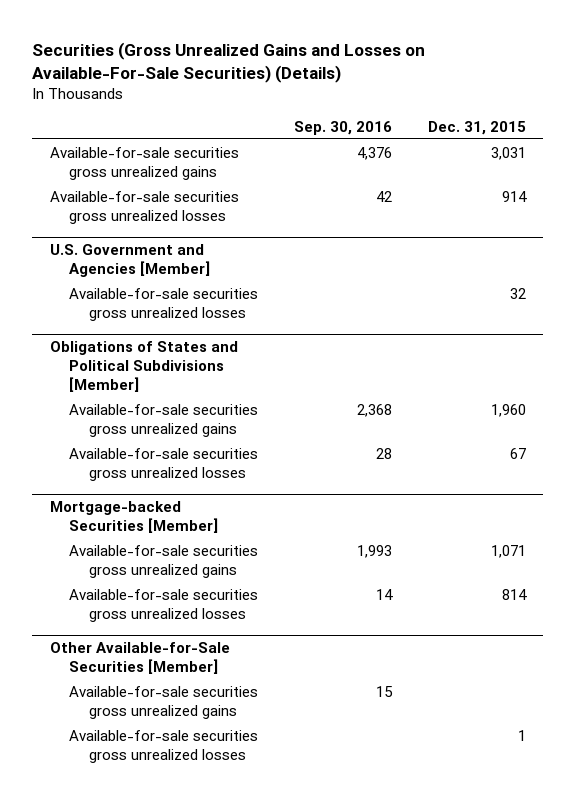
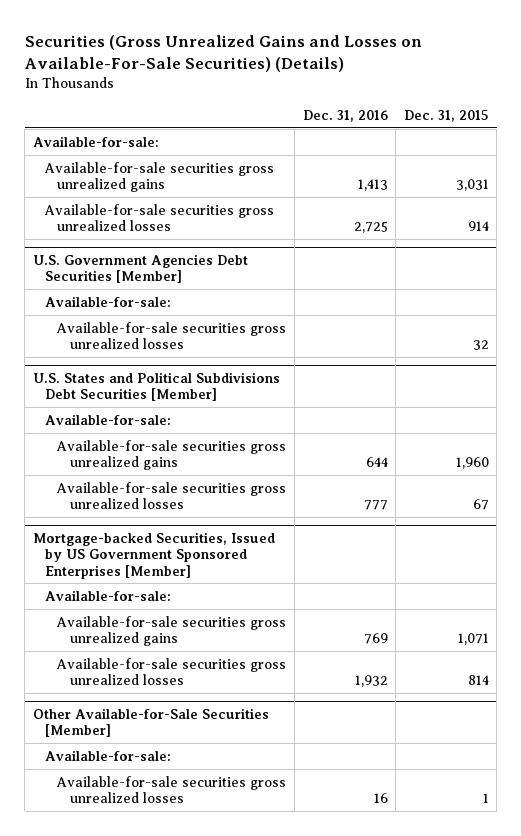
[293,120,392,135] Sep. 30, 2016 -> none
none -> [302,109,388,122] Dec. 31, 2016
none -> [32,135,159,147] Available-for-sale:
[50,244,211,278] U.S. Government and Agencies [Member] -> [32,253,248,284] U.S. Government Agencies Debt Securities [Member]
none -> [45,295,172,307] Available-for-sale:
[50,341,239,393] Obligations of States and Political Subdivisions [Member] -> [32,371,280,402] U.S. States and Political Subdivisions Debt Securities [Member]
none -> [45,413,172,425] Available-for-sale:
[50,501,219,534] Mortgage-backed Securities [Member] -> [32,531,275,579] Mortgage-backed Securities, Issued by US Government Sponsored Enterprises [Member]
none -> [45,589,172,601] Available-for-sale:
[69,685,259,719] Available-for-sale securities gross unrealized gains -> none
none -> [45,749,172,761] Available-for-sale:

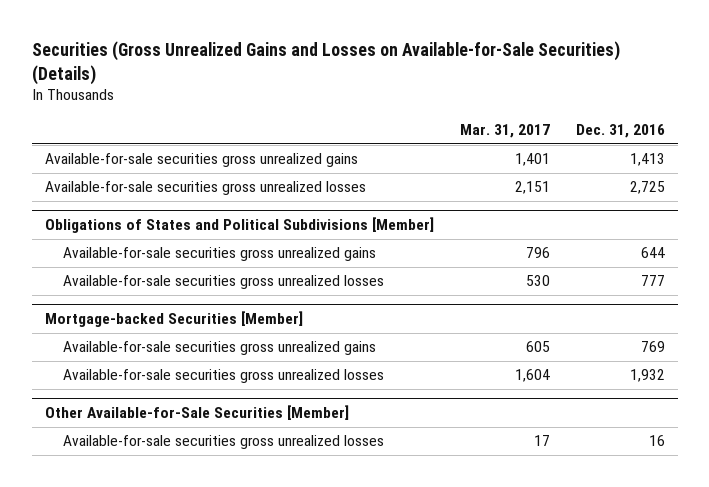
[24,34,422,72] Securities (Gross Unrealized Gains and Losses on Available-For-Sale Securities) (Details) -> [31,40,620,85] Securities (Gross Unrealized Gains and Losses on Available-for-Sale Securities) (Details)
[403,109,489,122] Dec. 31, 2015 -> none
none -> [459,124,550,139] Mar. 31, 2017
[32,135,159,147] Available-for-sale: -> none
[32,253,248,284] U.S. Government Agencies Debt Securities [Member] -> none
[45,295,172,307] Available-for-sale: -> none
[56,321,287,350] Available-for-sale securities gross unrealized losses -> none
[45,413,172,425] Available-for-sale: -> none
[32,371,280,402] U.S. States and Political Subdivisions Debt Securities [Member] -> [44,217,434,234] Obligations of States and Political Subdivisions [Member]
[45,589,172,601] Available-for-sale: -> none
[32,531,275,579] Mortgage-backed Securities, Issued by US Government Sponsored Enterprises [Member] -> [44,311,303,328] Mortgage-backed Securities [Member]
[45,749,172,761] Available-for-sale: -> none

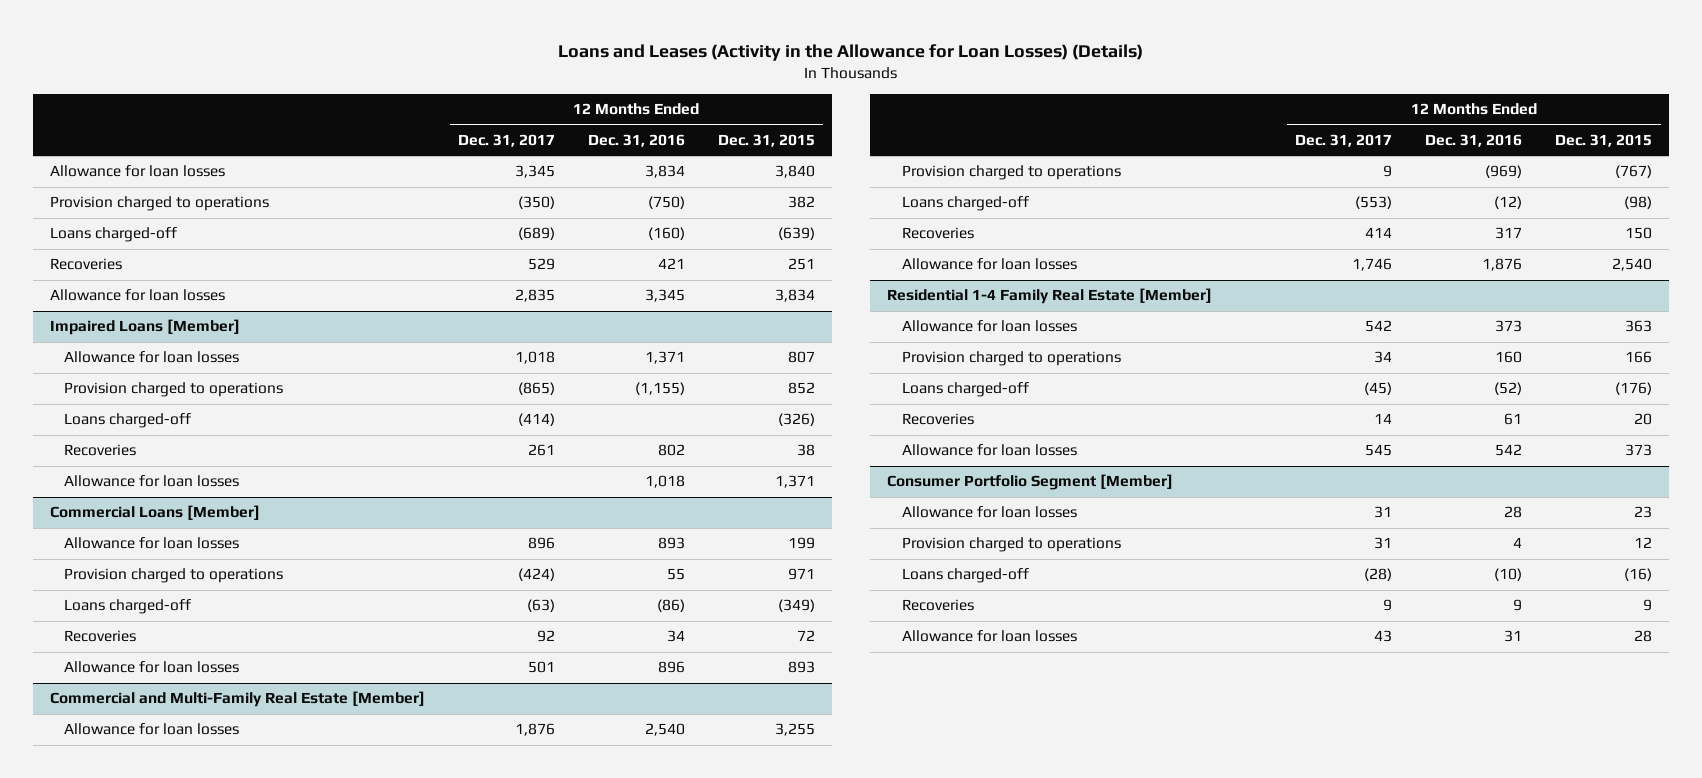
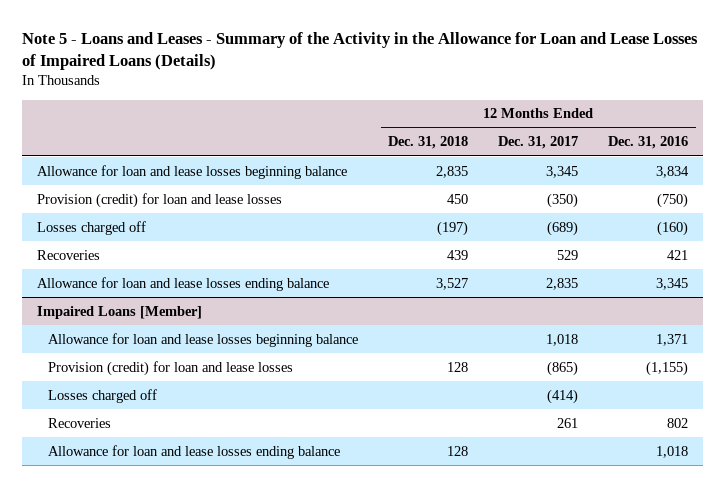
[558,44,1144,62] Loans and Leases (Activity in the Allowance for Loan Losses) (Details) -> [21,31,698,71] Note 5 - Loans and Leases - Summary of the Activity in the Allowance for Loan and Lease Losses of Impaired Loans (Details)
[717,133,815,147] Dec. 31, 2015 -> none
none -> [388,136,469,150] Dec. 31, 2018
[49,165,225,178] Allowance for loan losses -> [36,164,347,179] Allowance for loan and lease losses beginning balance
[49,196,269,212] Provision charged to operations -> [36,192,282,208] Provision (credit) for loan and lease losses
[49,227,177,243] Loans charged-off -> [36,220,146,235] Losses charged off
[49,289,225,302] Allowance for loan losses -> [36,276,329,291] Allowance for loan and lease losses ending balance
[64,351,240,364] Allowance for loan losses -> [48,332,359,347] Allowance for loan and lease losses beginning balance
[64,382,284,398] Provision charged to operations -> [48,360,294,376] Provision (credit) for loan and lease losses
[64,413,192,429] Loans charged-off -> [48,388,158,403] Losses charged off
[49,505,260,521] Commercial Loans [Member] -> none
[64,537,240,550] Allowance for loan losses -> none
[64,568,284,584] Provision charged to operations -> none
[64,599,192,615] Loans charged-off -> none
[64,630,137,643] Recoveries -> none
[64,661,240,674] Allowance for loan losses -> none
[49,691,425,708] Commercial and Multi-Family Real Estate [Member] -> none
[64,723,240,736] Allowance for loan losses -> none
[901,165,1121,181] Provision charged to operations -> none
[901,196,1029,212] Loans charged-off -> none
[901,227,974,240] Recoveries -> none
[901,258,1077,271] Allowance for loan losses -> none
[887,288,1213,305] Residential 1-4 Family Real Estate [Member] -> none
[901,320,1077,333] Allowance for loan losses -> none
[901,351,1121,367] Provision charged to operations -> none
[901,382,1029,398] Loans charged-off -> none
[901,413,974,426] Recoveries -> none
[901,444,1077,457] Allowance for loan losses -> none
[887,474,1174,491] Consumer Portfolio Segment [Member] -> none
[901,506,1077,519] Allowance for loan losses -> none
[901,537,1121,553] Provision charged to operations -> none
[901,568,1029,584] Loans charged-off -> none
[901,599,974,612] Recoveries -> none
[901,630,1077,643] Allowance for loan losses -> none
[64,475,240,488] Allowance for loan losses -> [48,444,341,459] Allowance for loan and lease losses ending balance

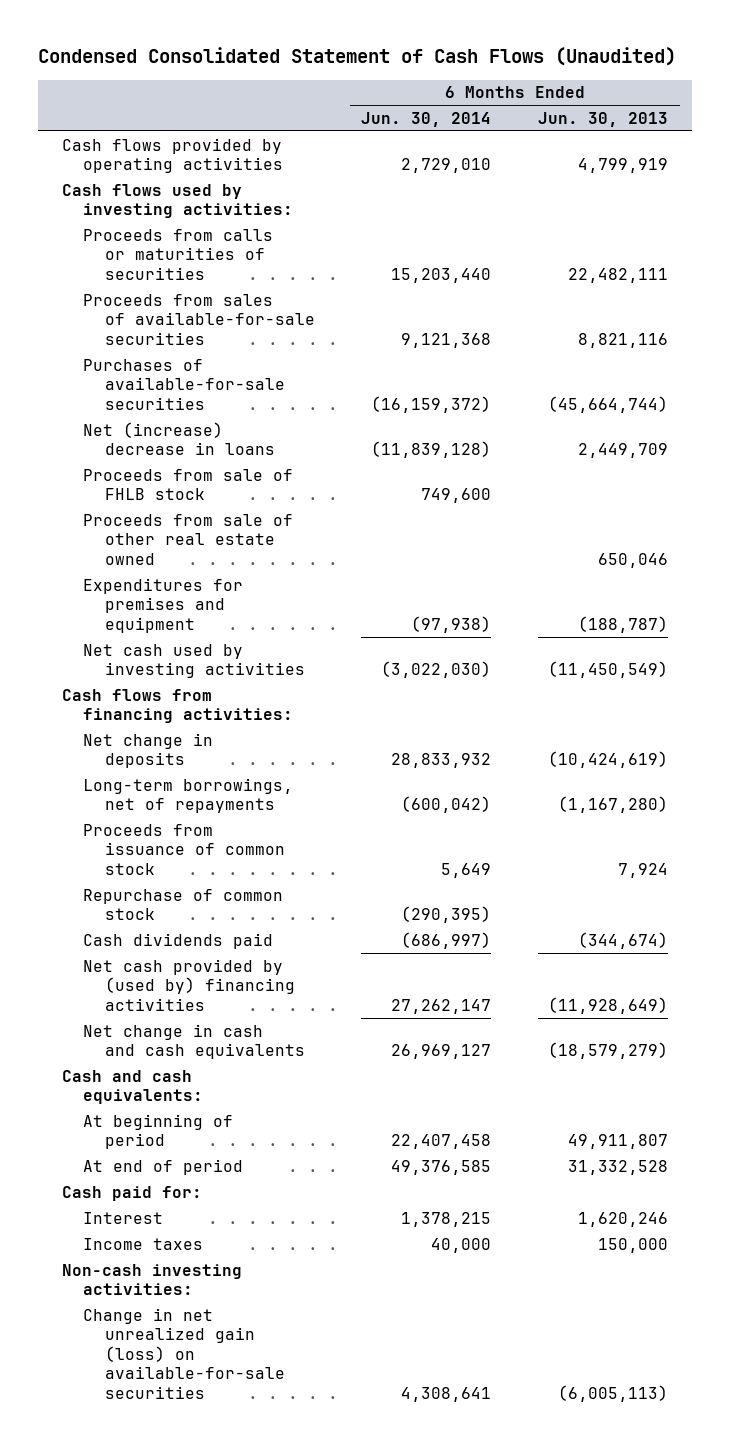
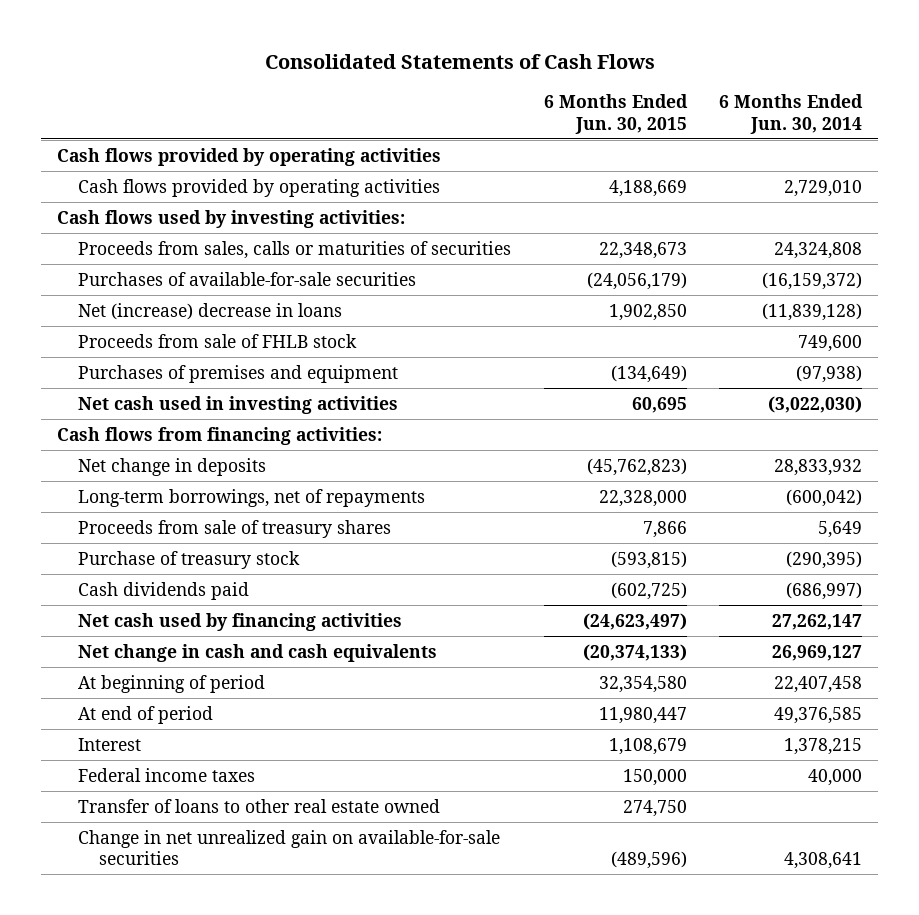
[38,47,677,67] Condensed Consolidated Statement of Cash Flows (Unaudited) -> [264,53,655,69] Consolidated Statements of Cash Flows
[538,112,669,128] Jun. 30, 2013 -> none
none -> [543,93,688,134] 6 Months Ended Jun. 30, 2015
none -> [57,147,442,166] Cash flows provided by operating activities
[83,293,315,345] Proceeds from sales of available-for-sale securities -> none
[83,228,274,280] Proceeds from calls or maturities of securities -> [78,240,512,259] Proceeds from sales, calls or maturities of securities
[391,267,492,283] 15,203,440 -> [773,241,862,259] 24,324,808
[83,513,294,565] Proceeds from sale of other real estate owned -> none
[83,577,244,633] Expenditures for premises and equipment -> [78,364,399,383] Purchases of premises and equipment
[83,643,305,679] Net cash used by investing activities -> [78,395,399,414] Net cash used in investing activities
[83,823,285,875] Proceeds from issuance of common stock -> [78,519,392,538] Proceeds from sale of treasury shares
[83,888,284,921] Repurchase of common stock -> [78,550,301,569] Purchase of treasury stock
[83,958,295,1011] Net cash provided by (used by) financing activities -> [78,612,403,631] Net cash used by financing activities
[61,1069,204,1105] Cash and cash equivalents: -> none
[61,1185,202,1201] Cash paid for: -> none
[61,1263,242,1296] Non-cash investing activities: -> none
[83,1237,204,1250] Income taxes -> [78,767,256,782] Federal income taxes
none -> [78,798,441,813] Transfer of loans to other real estate owned
[83,1307,285,1399] Change in net unrealized gain (loss) on available-for-sale securities -> [78,829,501,866] Change in net unrealized gain on available-for-sale securities

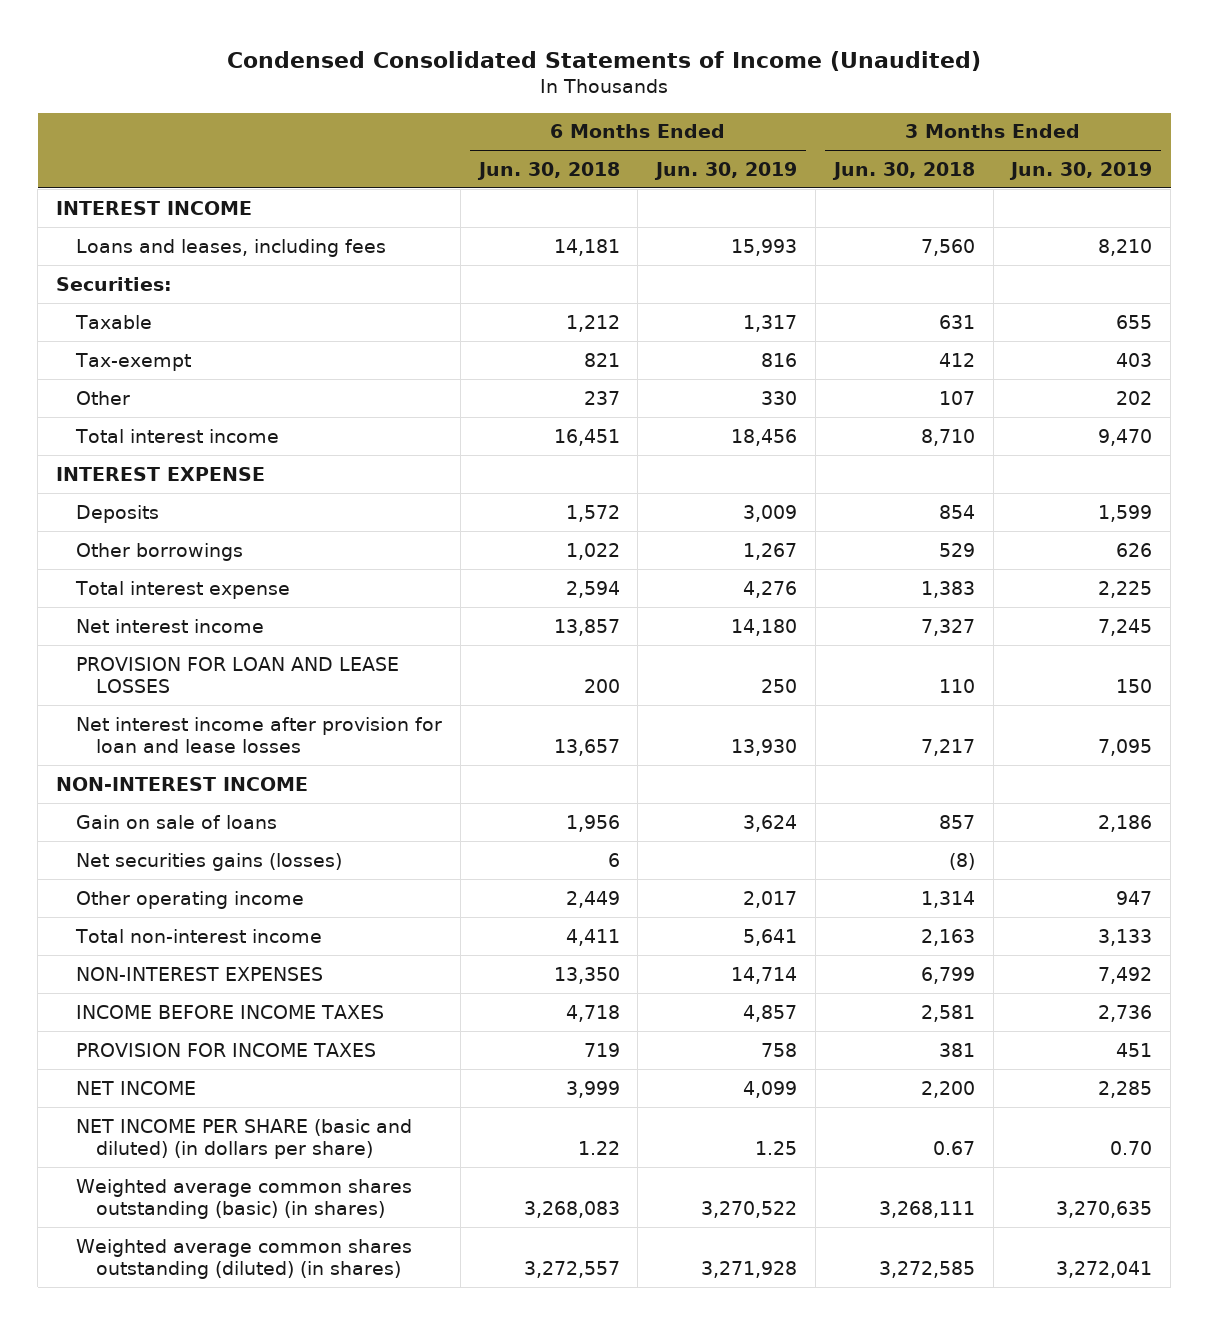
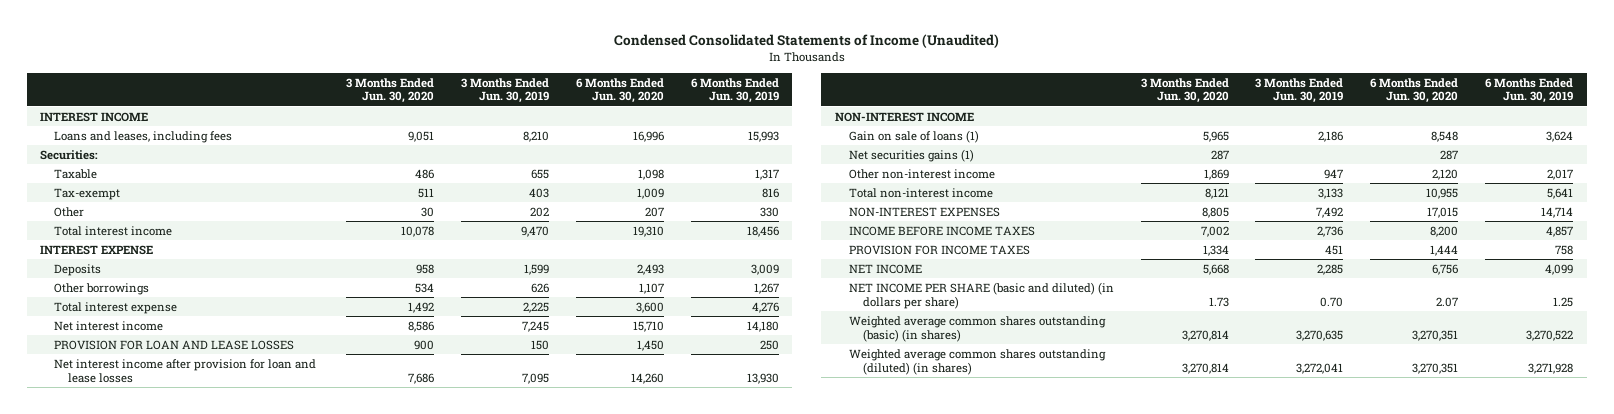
[476,161,620,180] Jun. 30, 2018 -> none
[831,161,975,180] Jun. 30, 2018 -> none
none -> [346,77,435,104] 3 Months Ended Jun. 30, 2020
none -> [575,77,664,104] 6 Months Ended Jun. 30, 2020
[76,814,278,829] Gain on sale of loans -> [848,129,979,143] Gain on sale of loans (1)
[76,852,343,871] Net securities gains (losses) -> [848,148,974,162] Net securities gains (1)
[76,890,305,909] Other operating income -> [848,168,995,179] Other non-interest income

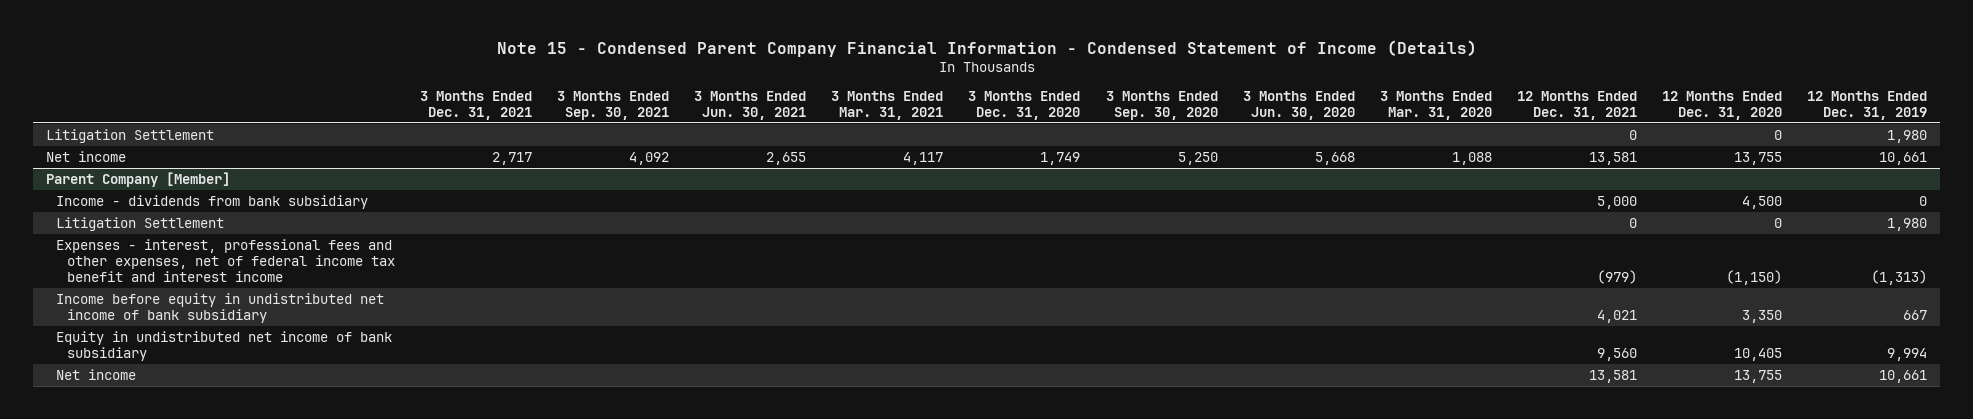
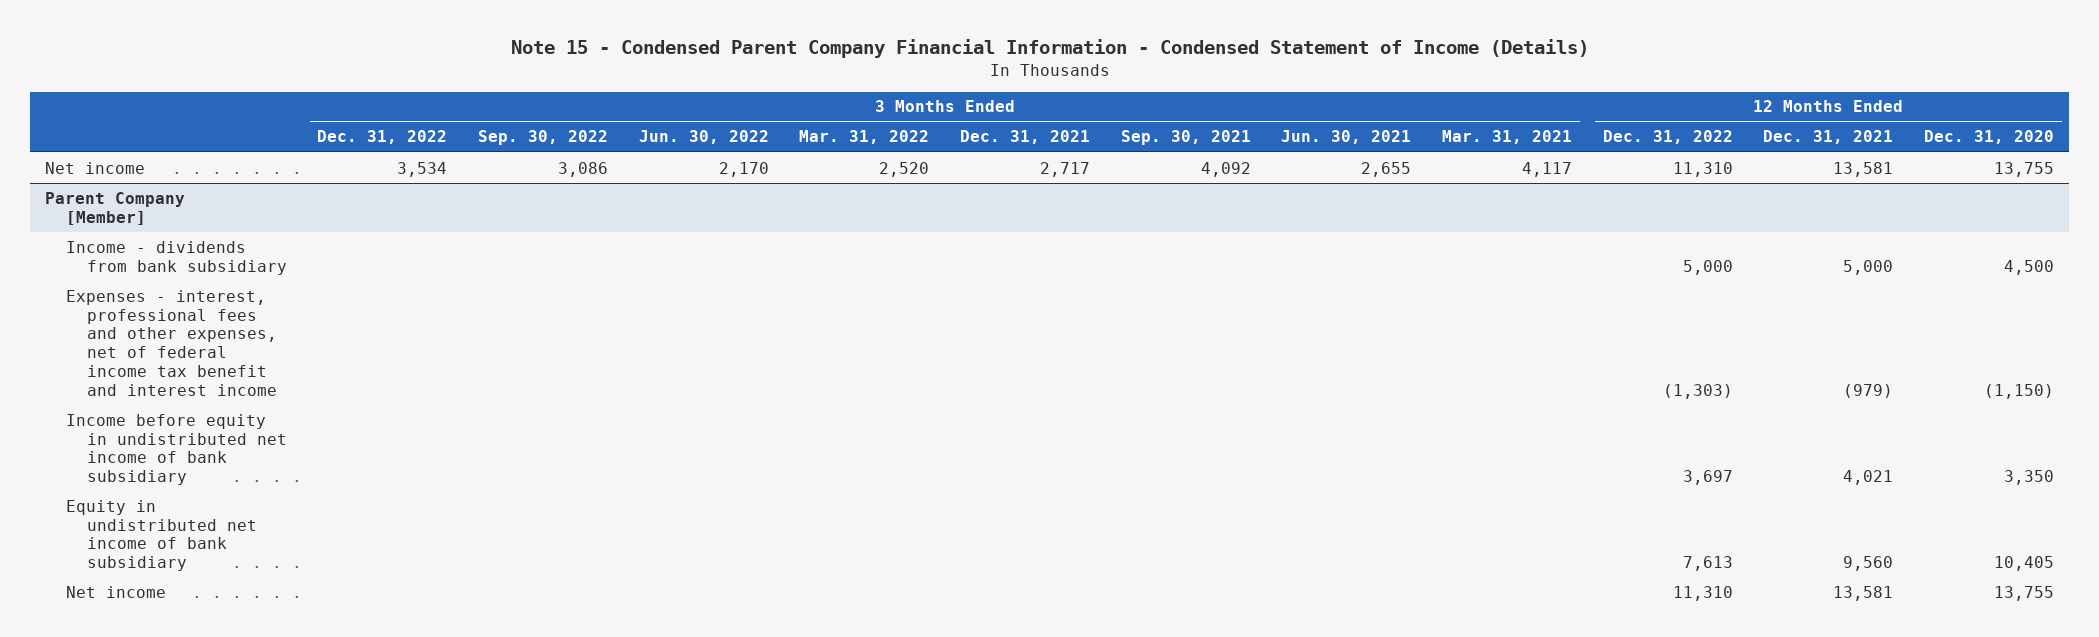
[968,90,1081,120] 3 Months Ended Dec. 31, 2020 -> none
[1105,90,1218,120] 3 Months Ended Sep. 30, 2020 -> none
[1242,90,1355,120] 3 Months Ended Jun. 30, 2020 -> none
[1379,90,1492,120] 3 Months Ended Mar. 31, 2020 -> none
[1807,90,1928,120] 12 Months Ended Dec. 31, 2019 -> none
none -> [317,130,448,145] Dec. 31, 2022
none -> [477,130,608,146] Sep. 30, 2022
none -> [638,130,769,145] Jun. 30, 2022
none -> [799,130,930,145] Mar. 31, 2022
none -> [1602,130,1733,145] Dec. 31, 2022
[45,128,214,143] Litigation Settlement -> none
[56,216,225,231] Litigation Settlement -> none

